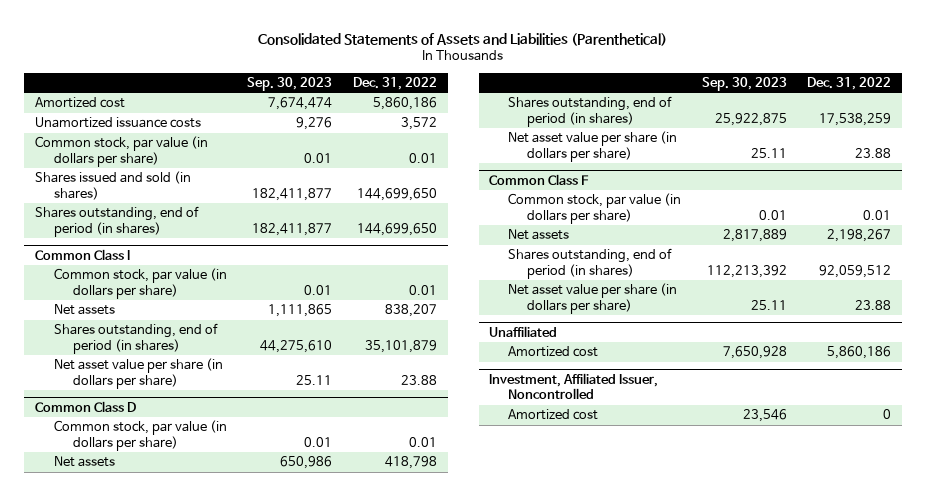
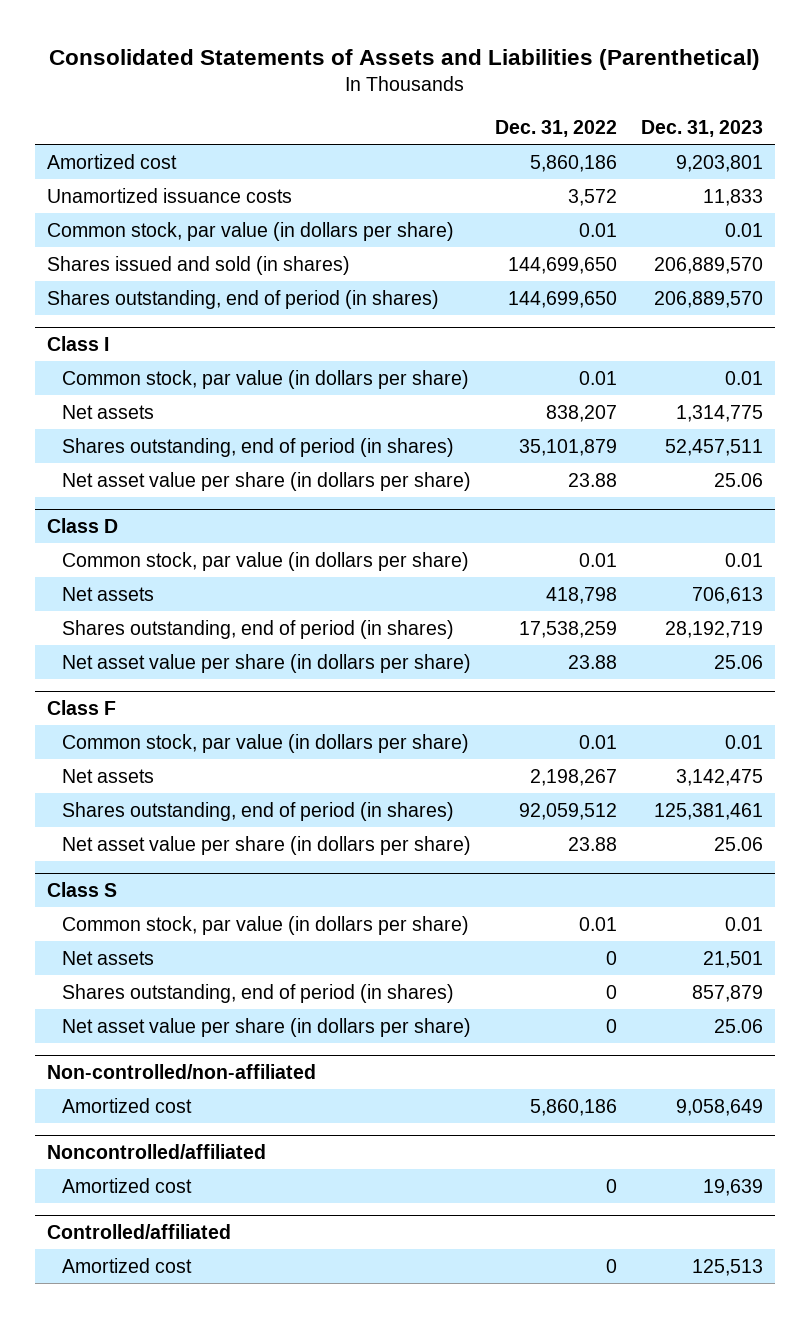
[247,76,333,91] Sep. 30, 2023 -> none
none -> [641,120,764,138] Dec. 31, 2023
[34,248,130,260] Common Class I -> [46,335,109,351] Class I
[34,400,136,412] Common Class D -> [46,517,118,533] Class D
[488,173,589,185] Common Class F -> [46,699,116,715] Class F
none -> [46,881,117,897] Class S
none -> [62,915,470,935] Common stock, par value (in dollars per share)
none -> [62,950,155,965] Net assets
none -> [62,983,455,1003] Shares outstanding, end of period (in shares)
none -> [62,1017,472,1037] Net asset value per share (in dollars per share)
[488,325,557,337] Unaffiliated -> [46,1063,316,1079] Non-controlled/non-affiliated
[488,372,658,400] Investment, Affiliated Issuer, Noncontrolled -> [46,1143,266,1159] Noncontrolled/affiliated
none -> [46,1223,231,1239] Controlled/affiliated
none -> [62,1257,193,1273] Amortized cost

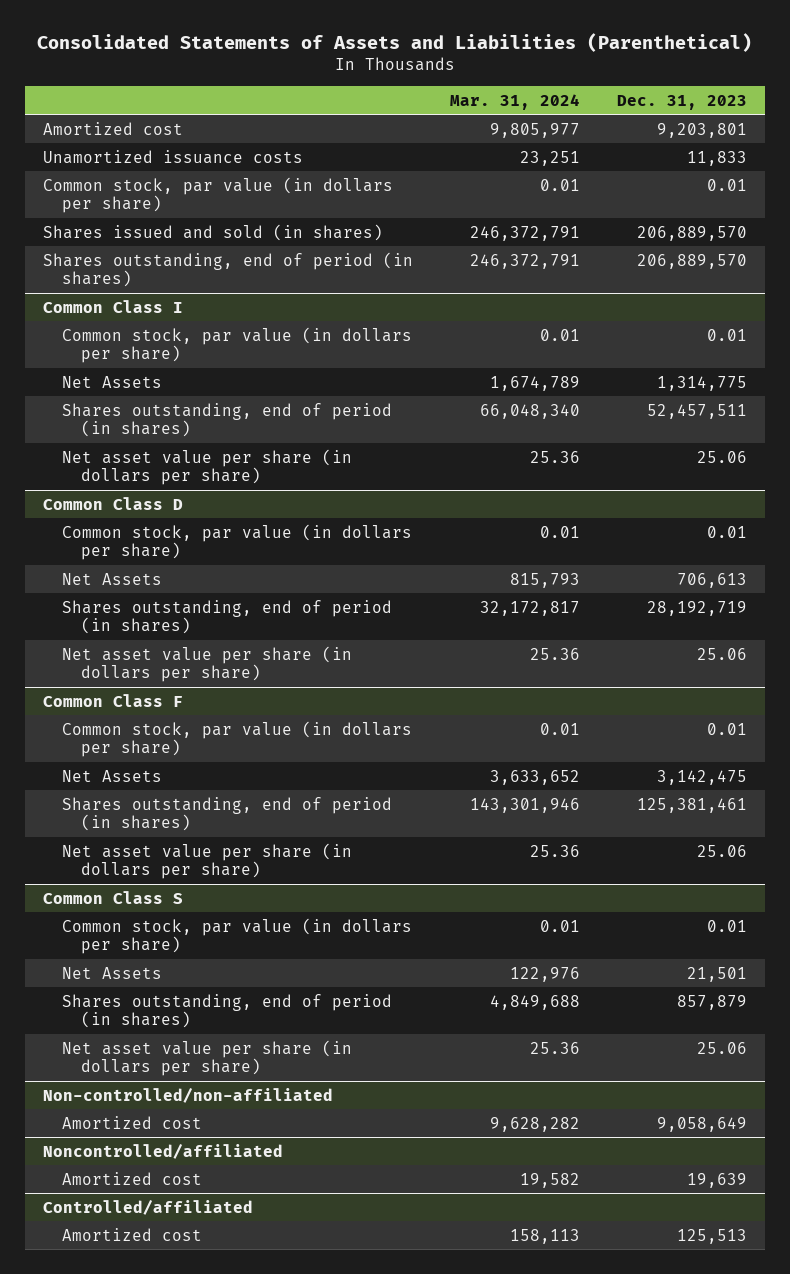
[495,120,618,138] Dec. 31, 2022 -> none
none -> [449,93,580,110] Mar. 31, 2024
[46,335,109,351] Class I -> [43,299,184,313] Common Class I
[62,404,155,419] Net assets -> [62,375,163,388] Net Assets
[46,517,118,533] Class D -> [43,496,184,510] Common Class D
[62,586,155,601] Net assets -> [62,572,163,585] Net Assets
[46,699,116,715] Class F -> [43,693,184,707] Common Class F
[62,768,155,783] Net assets -> [62,769,163,782] Net Assets
[46,881,117,897] Class S -> [43,890,184,904] Common Class S
[62,950,155,965] Net assets -> [62,966,163,979] Net Assets

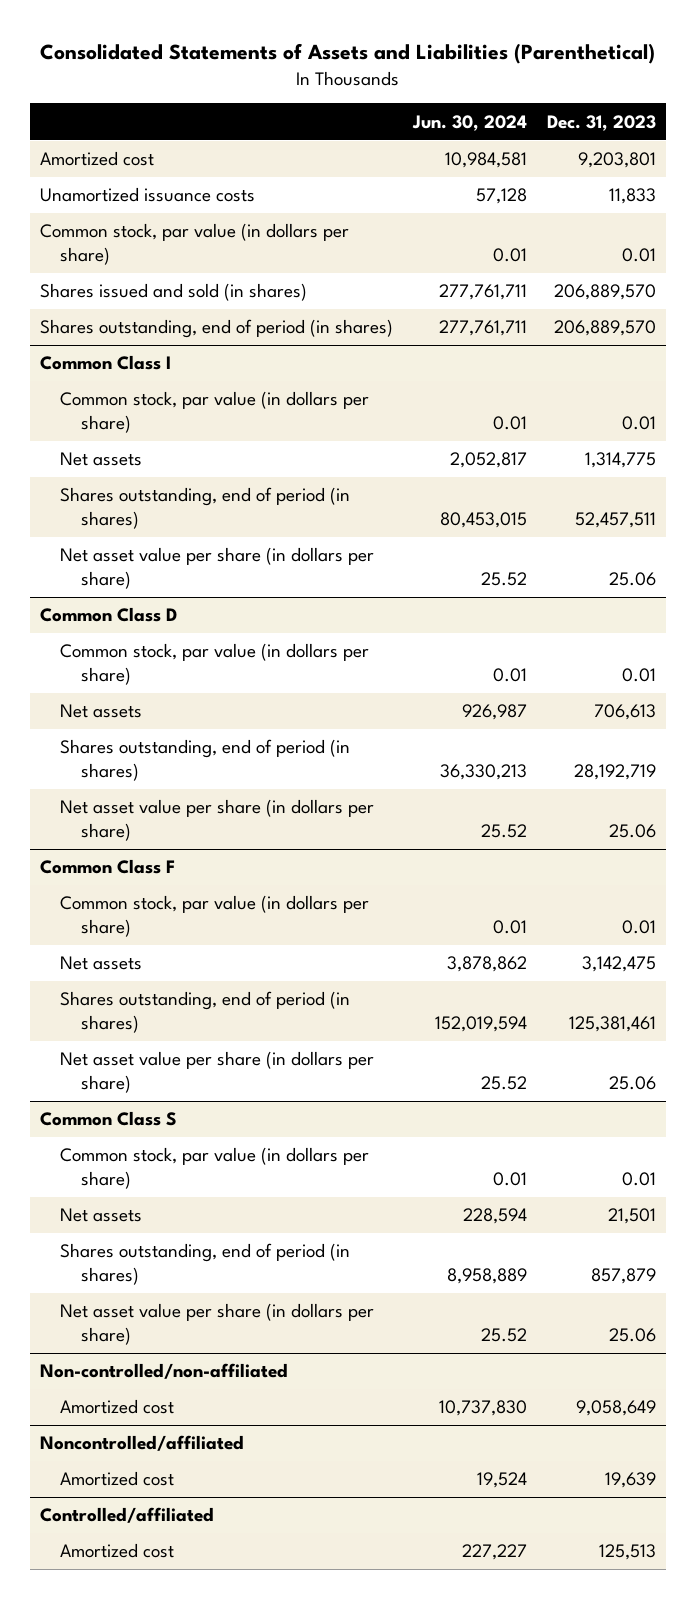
[449,93,580,110] Mar. 31, 2024 -> none
none -> [411,114,527,131] Jun. 30, 2024
[62,375,163,388] Net Assets -> [60,452,143,467] Net assets
[62,572,163,585] Net Assets -> [60,704,143,719] Net assets
[62,769,163,782] Net Assets -> [60,956,143,971] Net assets
[62,966,163,979] Net Assets -> [60,1208,143,1223] Net assets

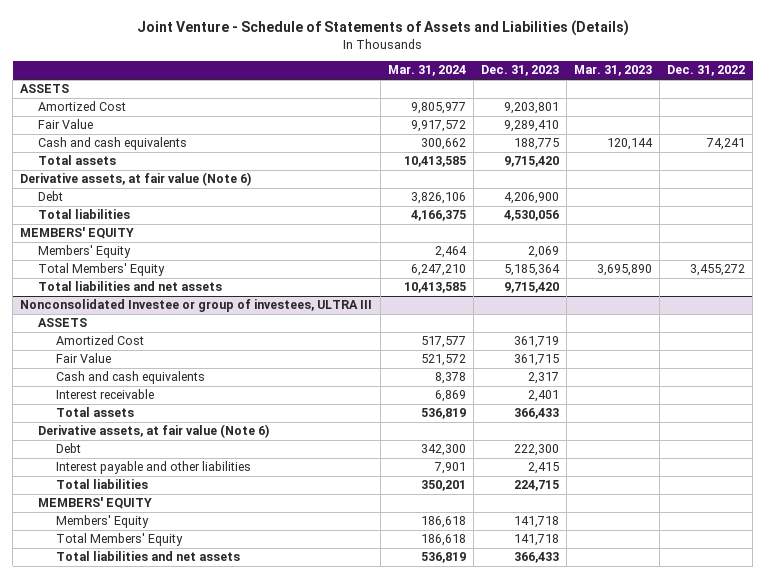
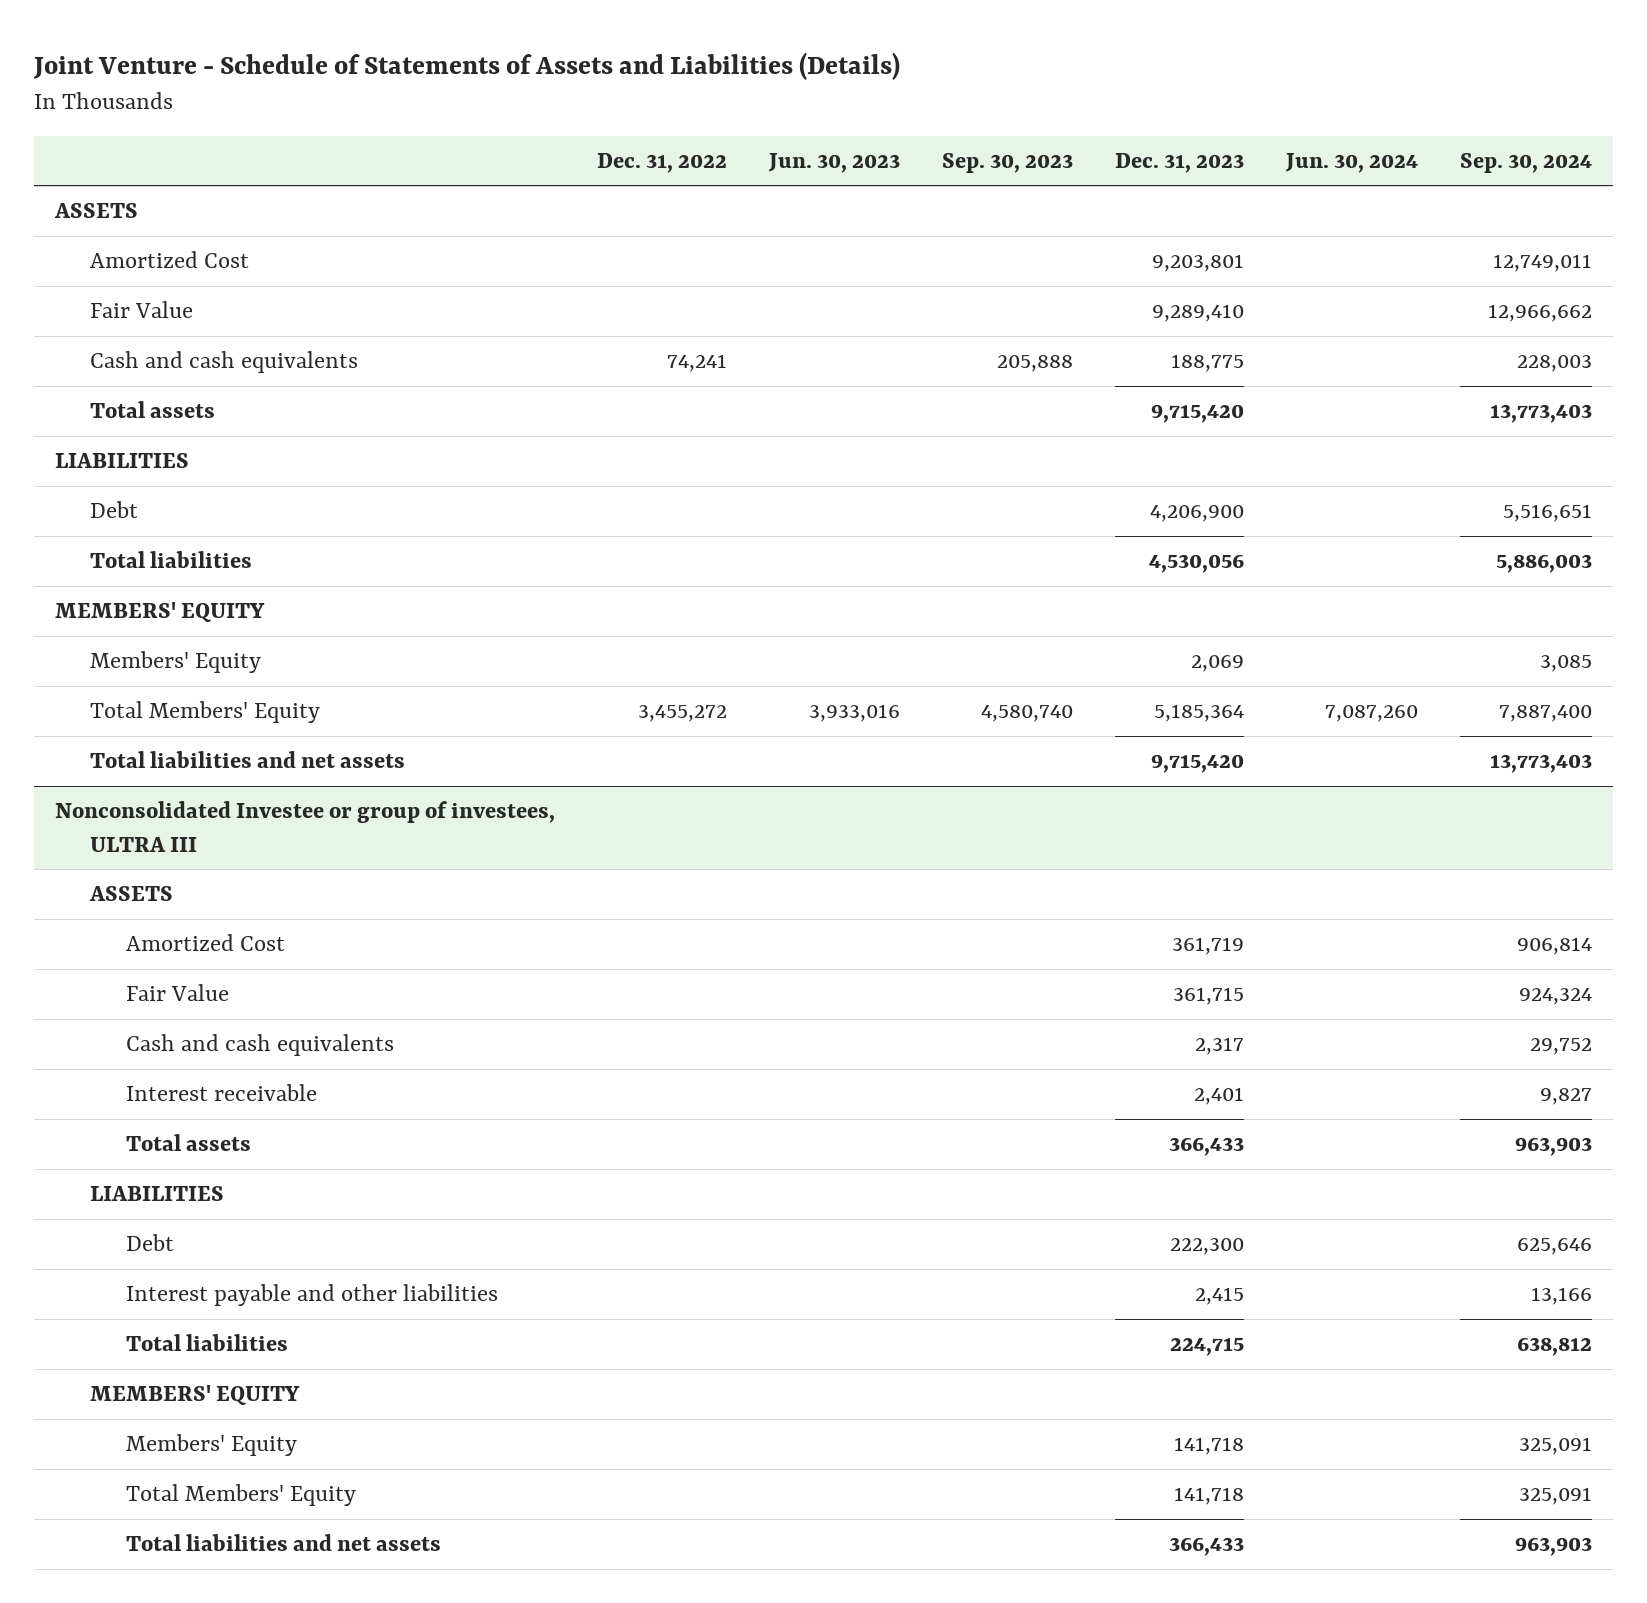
[387,65,466,77] Mar. 31, 2024 -> none
[574,65,653,77] Mar. 31, 2023 -> none
none -> [767,152,900,173] Jun. 30, 2023
none -> [941,152,1073,173] Sep. 30, 2023
none -> [1285,152,1419,173] Jun. 30, 2024
none -> [1460,152,1593,173] Sep. 30, 2024
[20,172,252,187] Derivative assets, at fair value (Note 6) -> [54,453,189,469] LIABILITIES
[38,424,270,439] Derivative assets, at fair value (Note 6) -> [90,1186,225,1202] LIABILITIES

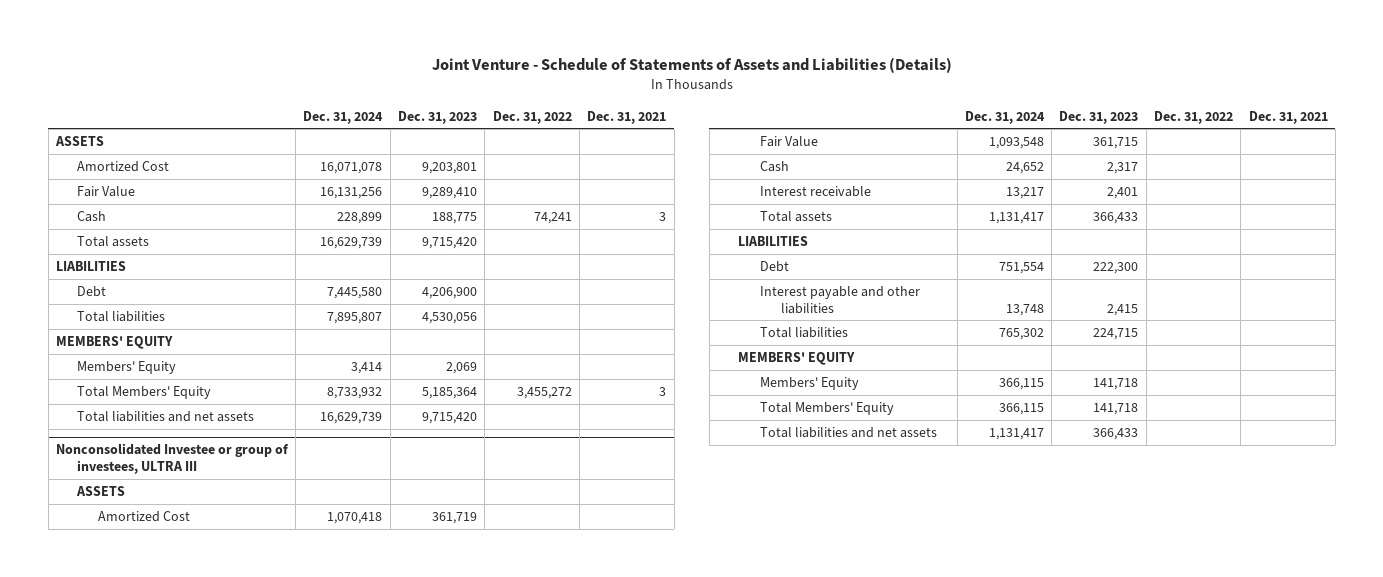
[767,152,900,173] Jun. 30, 2023 -> none
[941,152,1073,173] Sep. 30, 2023 -> none
[1285,152,1419,173] Jun. 30, 2024 -> none
[1460,152,1593,173] Sep. 30, 2024 -> none
none -> [303,110,384,124] Dec. 31, 2024
none -> [587,110,667,124] Dec. 31, 2021
[90,351,359,374] Cash and cash equivalents -> [77,211,107,223] Cash
[125,1034,394,1057] Cash and cash equivalents -> [759,161,789,173] Cash

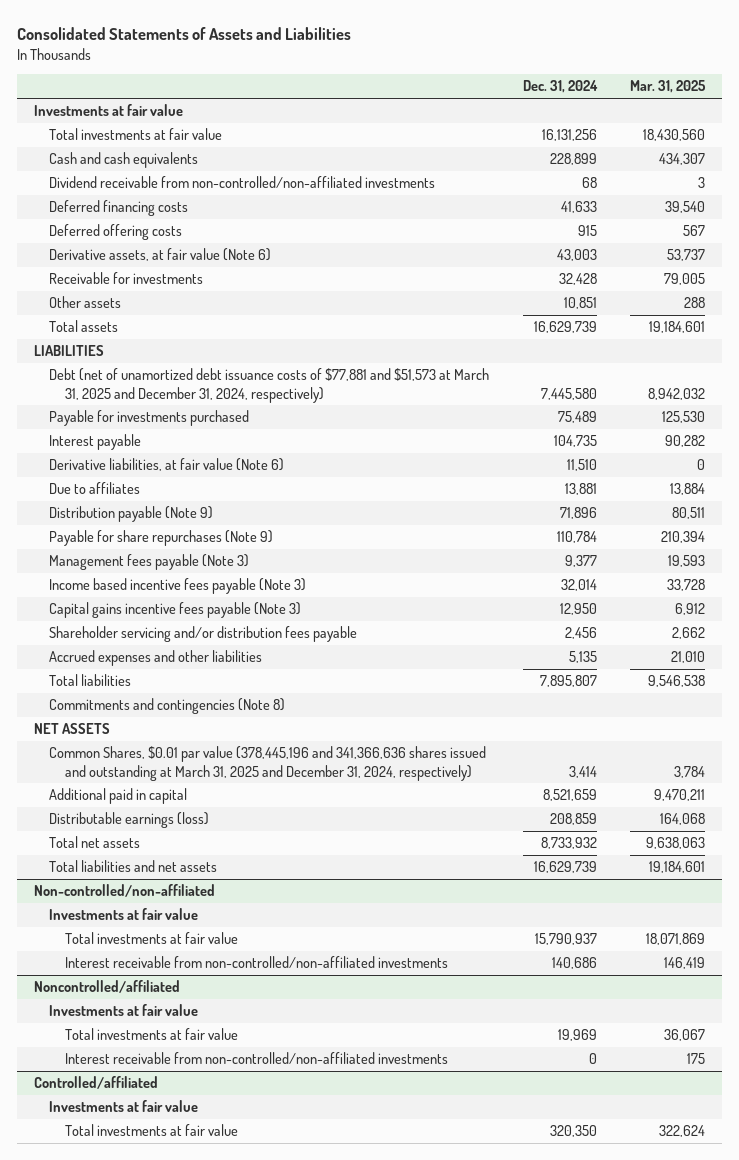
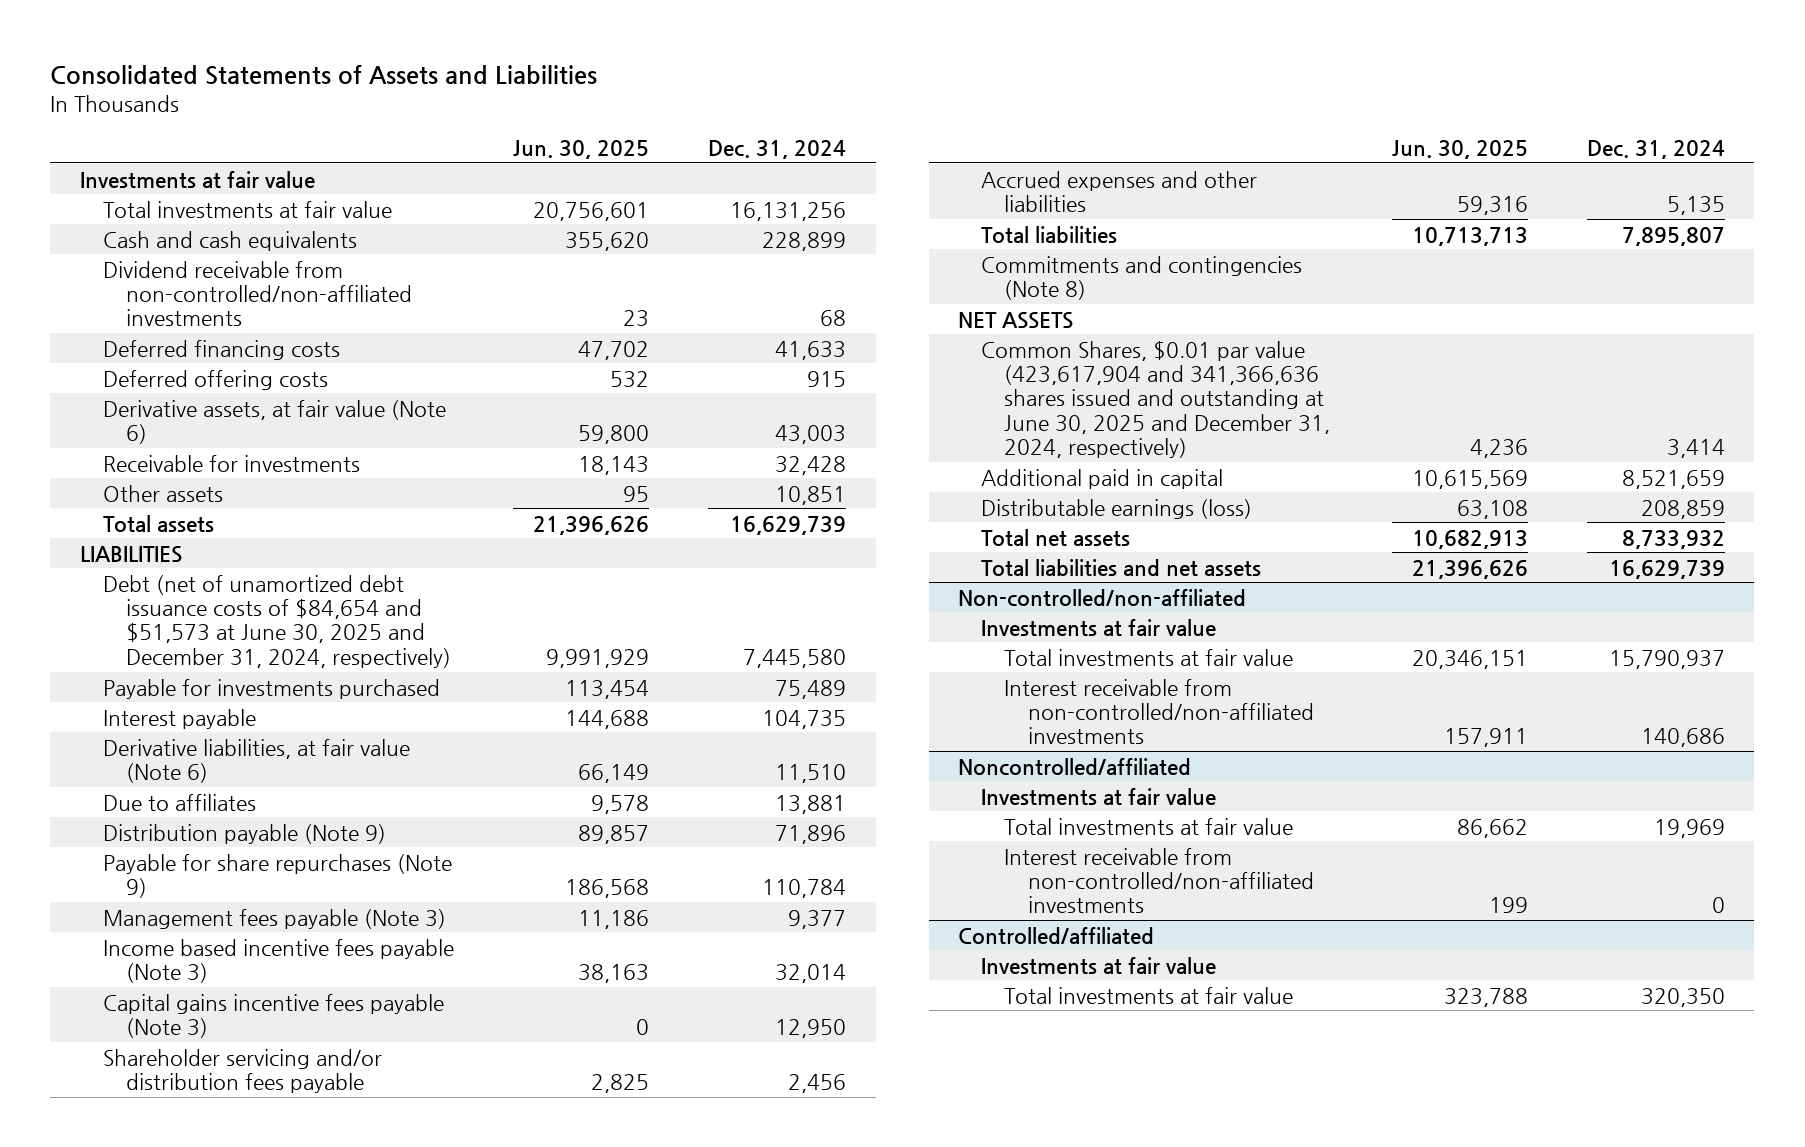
[630,80,707,94] Mar. 31, 2025 -> none
none -> [513,139,650,159] Jun. 30, 2025
[49,368,490,403] Debt (net of unamortized debt issuance costs of $77,881 and $51,573 at March 31, 2025 and December 31, 2024, respectively) -> [102,574,452,668] Debt (net of unamortized debt issuance costs of $84,654 and $51,573 at June 30, 2025 and December 31, 2024, respectively)
[49,746,487,781] Common Shares, $0.01 par value (378,445,196 and 341,366,636 shares issued and outstanding at March 31, 2025 and December 31, 2024, respectively) -> [981,340,1331,459] Common Shares, $0.01 par value (423,617,904 and 341,366,636 shares issued and outstanding at June 30, 2025 and December 31, 2024, respectively)

